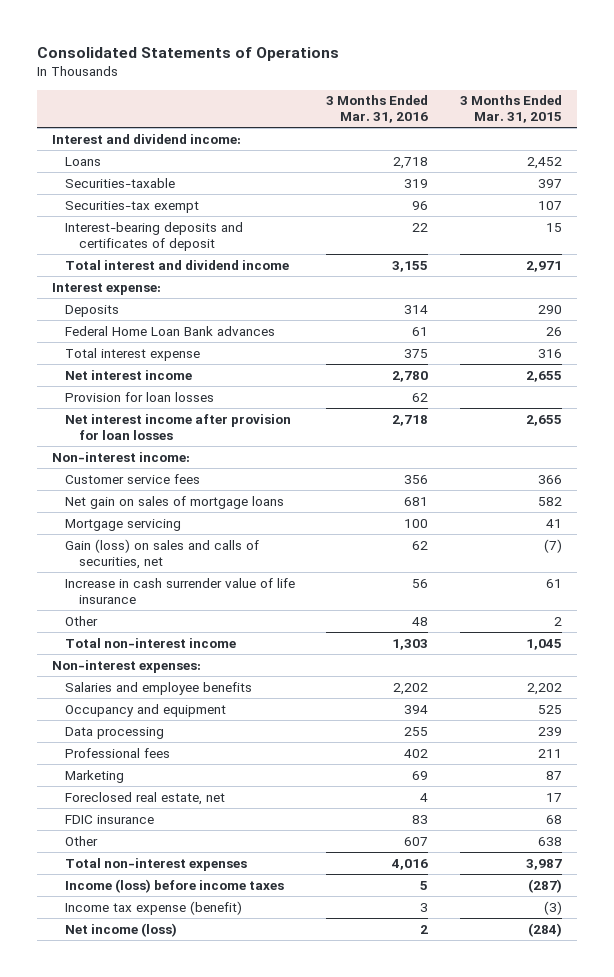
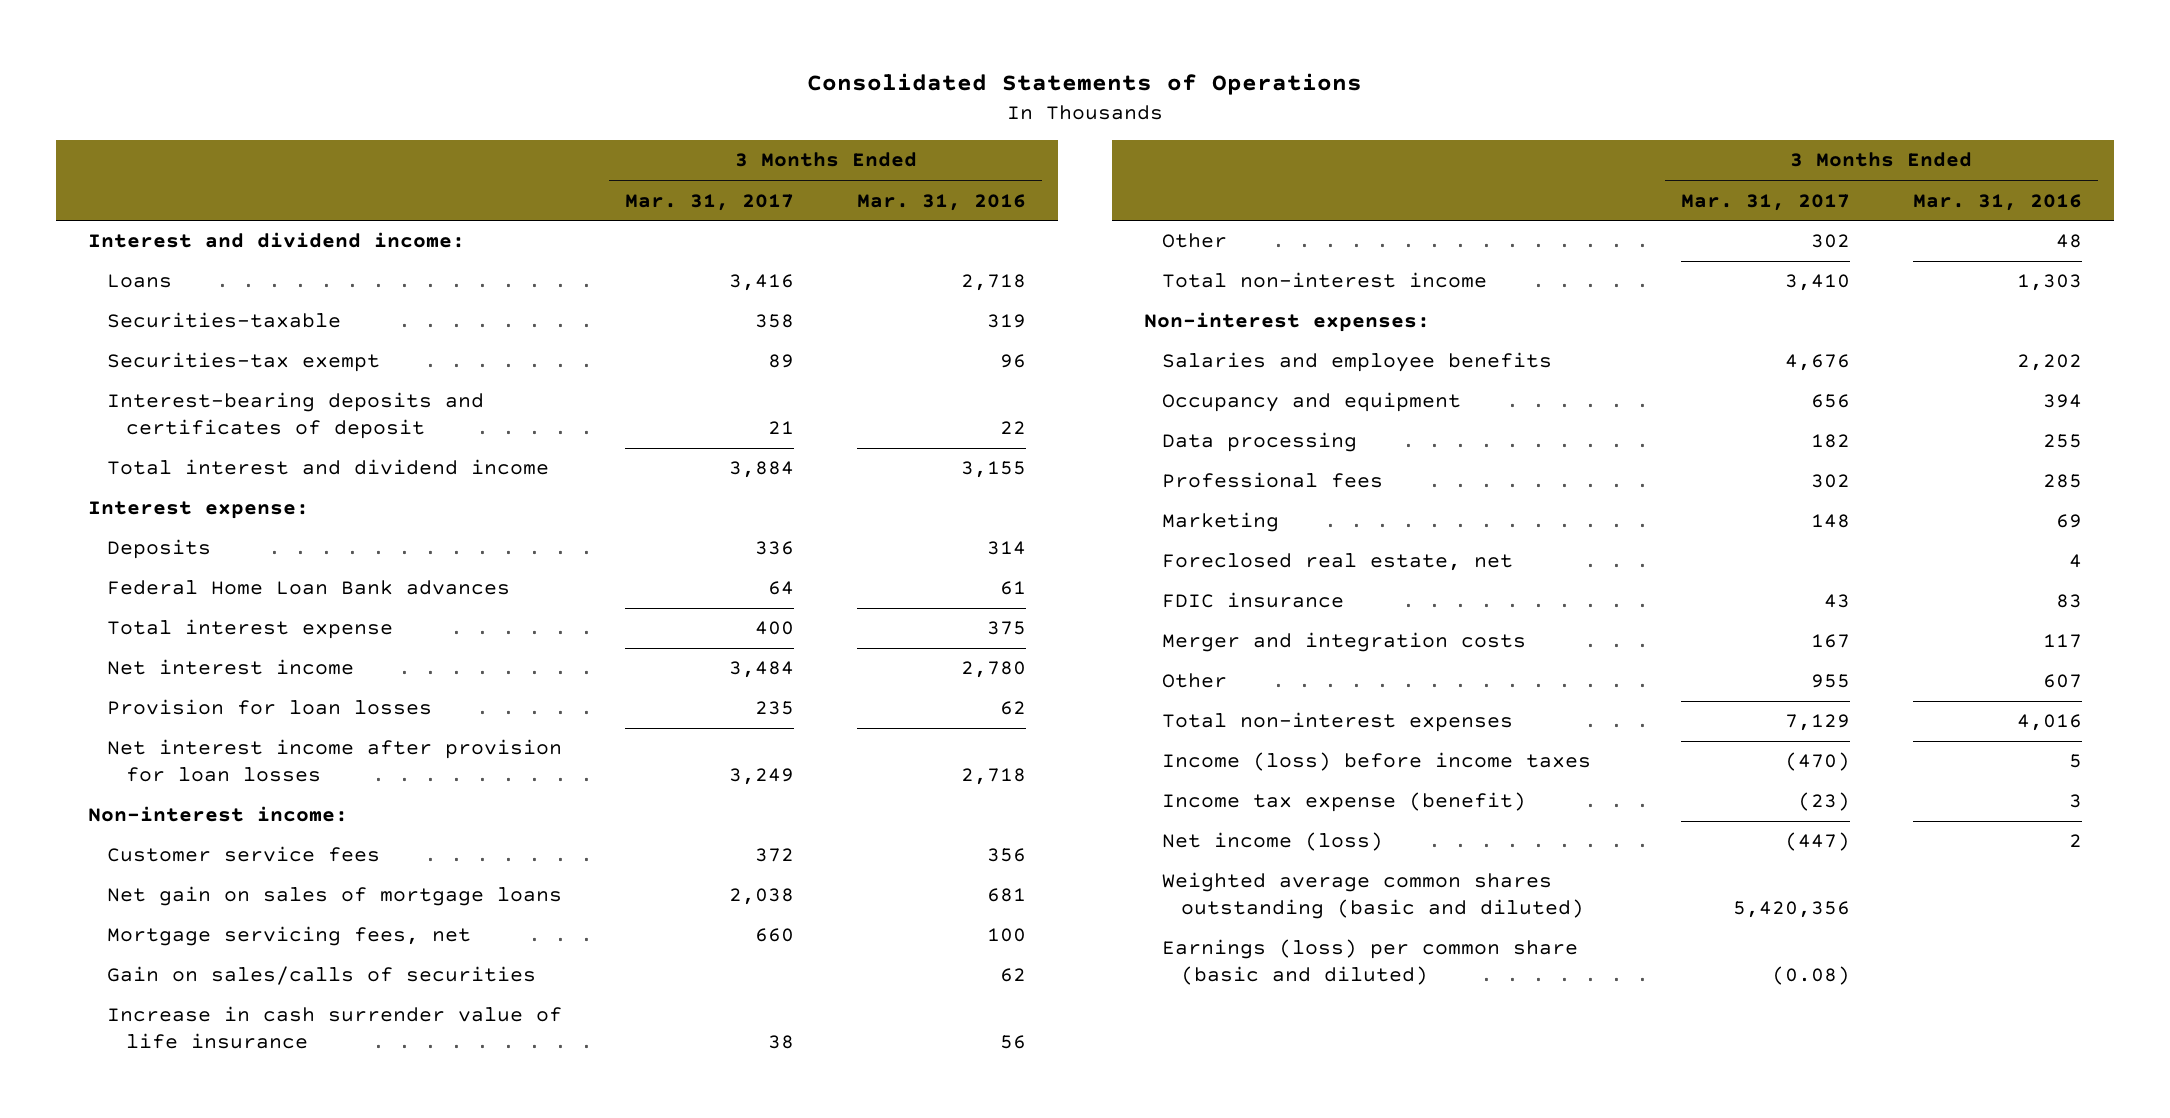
[459,95,562,124] 3 Months Ended Mar. 31, 2015 -> none
none -> [625,193,795,211] Mar. 31, 2017
[65,518,182,531] Mortgage servicing -> [106,926,471,947] Mortgage servicing fees, net
[65,538,260,569] Gain (loss) on sales and calls of securities, net -> [106,966,536,986] Gain on sales/calls of securities
[404,748,429,758] 402 -> [2043,474,2083,489] 285
none -> [1162,632,1527,653] Merger and integration costs
none -> [1162,872,1585,920] Weighted average common shares outstanding (basic and diluted)
none -> [1162,939,1579,986] Earnings (loss) per common share (basic and diluted)

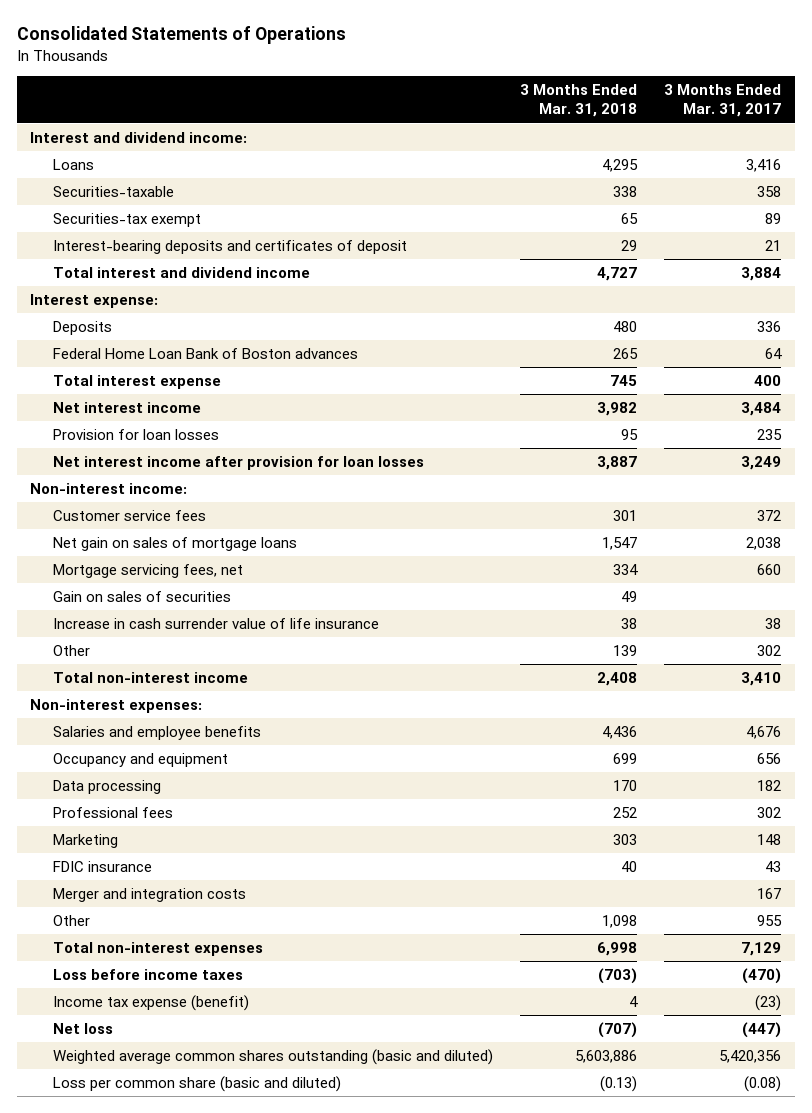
[857,193,1027,211] Mar. 31, 2016 -> none
none -> [520,83,638,118] 3 Months Ended Mar. 31, 2018
[106,580,510,596] Federal Home Loan Bank advances -> [52,348,358,360] Federal Home Loan Bank of Boston advances
[106,966,536,986] Gain on sales/calls of securities -> [52,591,231,603] Gain on sales of securities
[1162,553,1514,572] Foreclosed real estate, net -> none
[1162,752,1592,772] Income (loss) before income taxes -> [52,969,243,981] Loss before income taxes
[1162,832,1384,852] Net income (loss) -> [52,1023,113,1035] Net loss
[1162,939,1579,986] Earnings (loss) per common share (basic and diluted) -> [52,1076,341,1093] Loss per common share (basic and diluted)

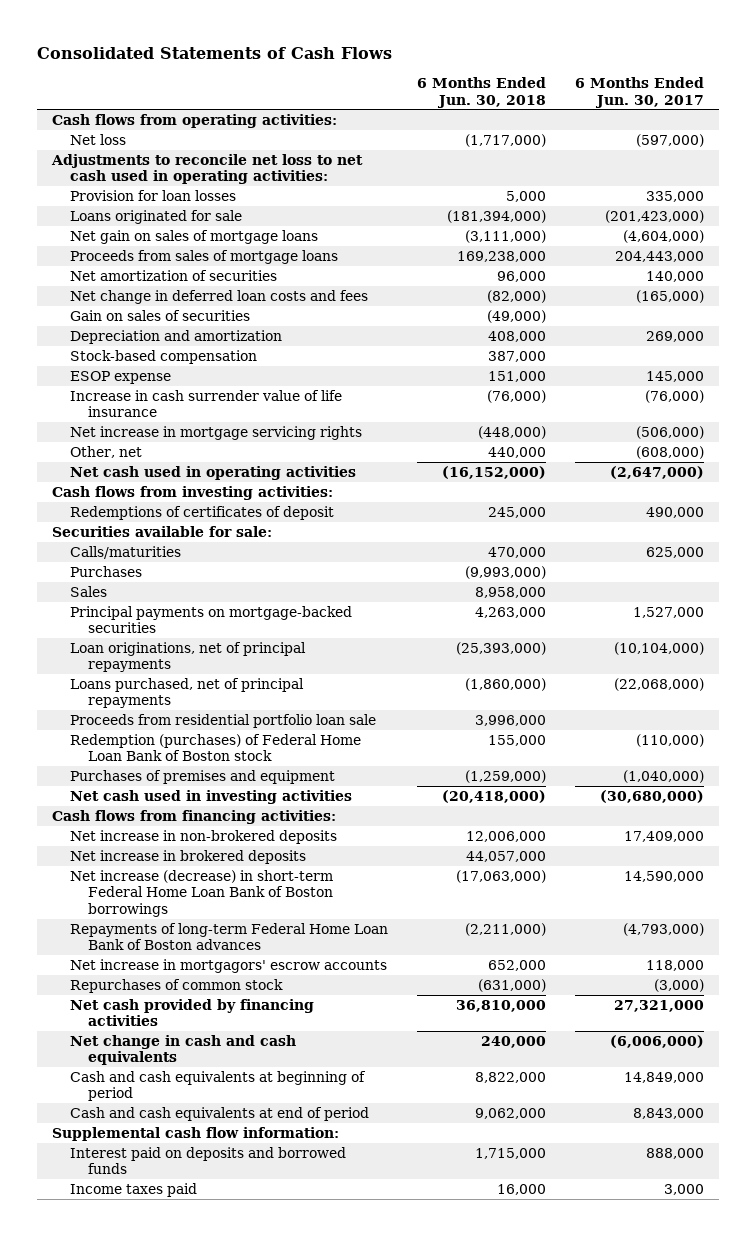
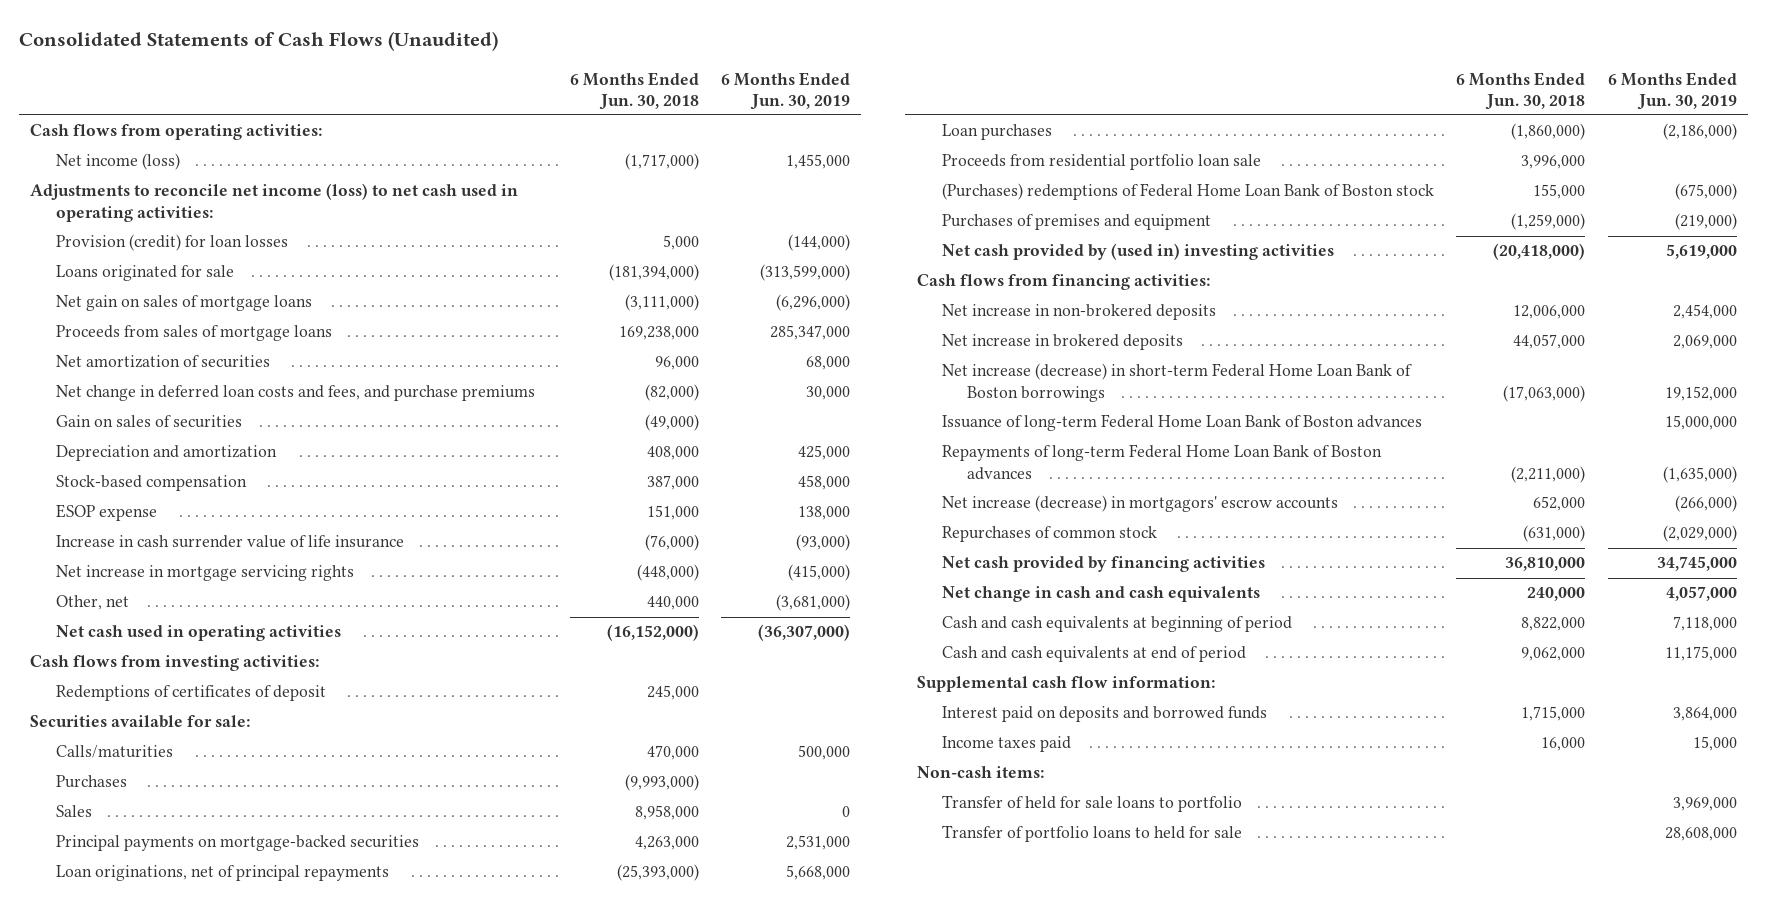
[37,47,393,60] Consolidated Statements of Cash Flows -> [19,31,499,52] Consolidated Statements of Cash Flows (Unaudited)
[575,77,705,108] 6 Months Ended Jun. 30, 2017 -> none
none -> [721,71,851,110] 6 Months Ended Jun. 30, 2019
[70,134,127,146] Net loss -> [55,153,180,171] Net income (loss)
[50,154,363,185] Adjustments to reconcile net loss to net cash used in operating activities: -> [30,183,519,222] Adjustments to reconcile net income (loss) to net cash used in operating activities:
[70,190,237,202] Provision for loan losses -> [55,234,288,252] Provision (credit) for loan losses
[70,290,369,305] Net change in deferred loan costs and fees -> [55,385,535,402] Net change in deferred loan costs and fees, and purchase premiums
[70,678,305,709] Loans purchased, net of principal repayments -> [941,124,1052,141] Loan purchases
[70,734,362,762] Redemption (purchases) of Federal Home Loan Bank of Boston stock -> [941,183,1434,201] (Purchases) redemptions of Federal Home Loan Bank of Boston stock
[70,790,353,805] Net cash used in investing activities -> [941,243,1334,261] Net cash provided by (used in) investing activities
none -> [941,414,1422,432] Issuance of long-term Federal Home Loan Bank of Boston advances
[70,959,388,974] Net increase in mortgagors' escrow accounts -> [941,495,1338,513] Net increase (decrease) in mortgagors' escrow accounts
none -> [916,766,1044,779] Non-cash items:
none -> [941,795,1242,813] Transfer of held for sale loans to portfolio
none -> [941,825,1242,843] Transfer of portfolio loans to held for sale

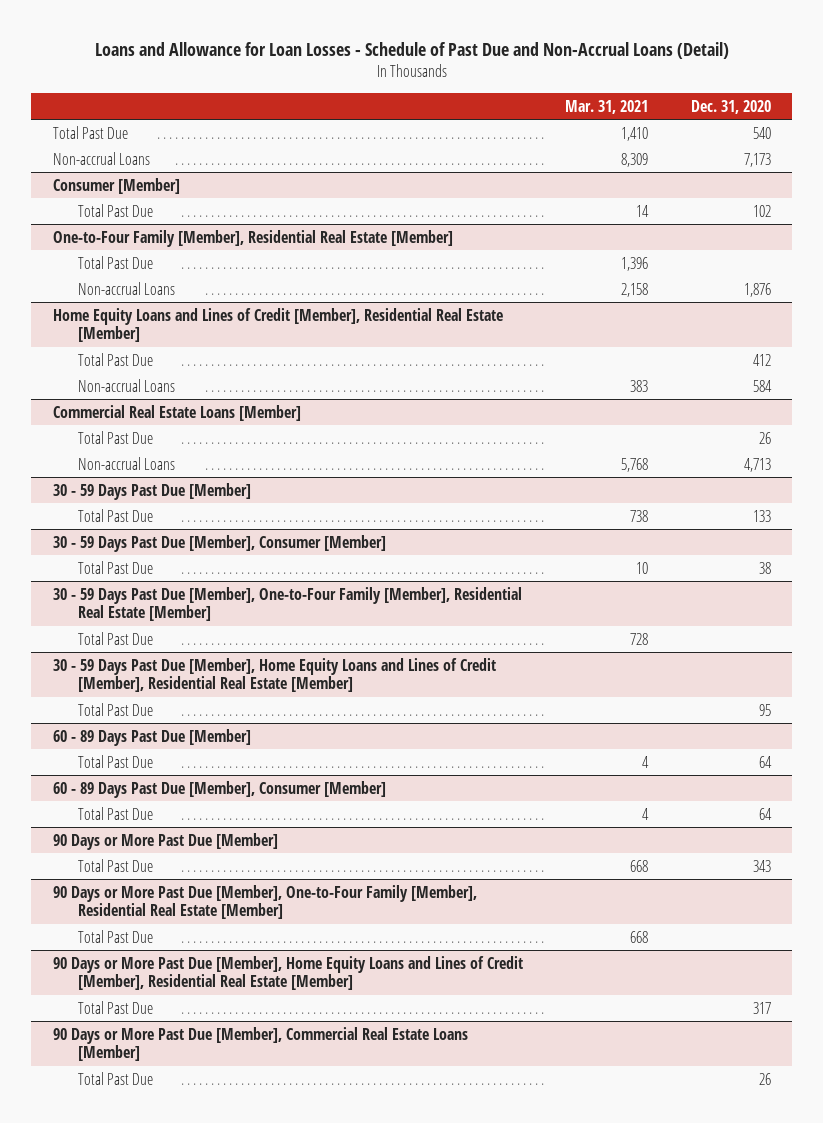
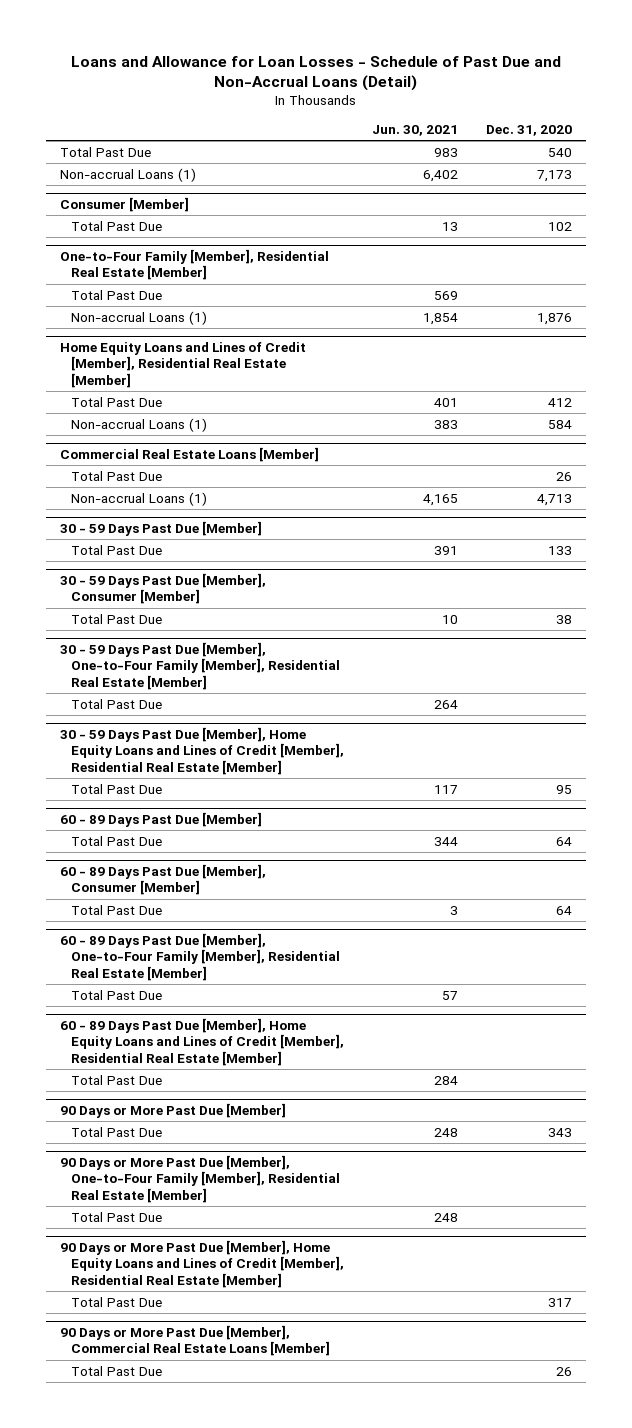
[565,99,649,114] Mar. 31, 2021 -> none
none -> [372,125,459,137] Jun. 30, 2021
[52,151,150,165] Non-accrual Loans -> [59,167,196,182] Non-accrual Loans (1)
[77,281,175,295] Non-accrual Loans -> [71,310,208,325] Non-accrual Loans (1)
[77,378,175,392] Non-accrual Loans -> [71,417,208,432] Non-accrual Loans (1)
[77,456,175,470] Non-accrual Loans -> [71,491,208,506] Non-accrual Loans (1)
none -> [59,932,341,981] 60 - 89 Days Past Due [Member], One-to-Four Family [Member], Residential Real Estate [Member]
none -> [71,989,163,1000] Total Past Due
none -> [59,1017,345,1066] 60 - 89 Days Past Due [Member], Home Equity Loans and Lines of Credit [Member], Residential Real Estate [Member]
none -> [71,1074,163,1085] Total Past Due

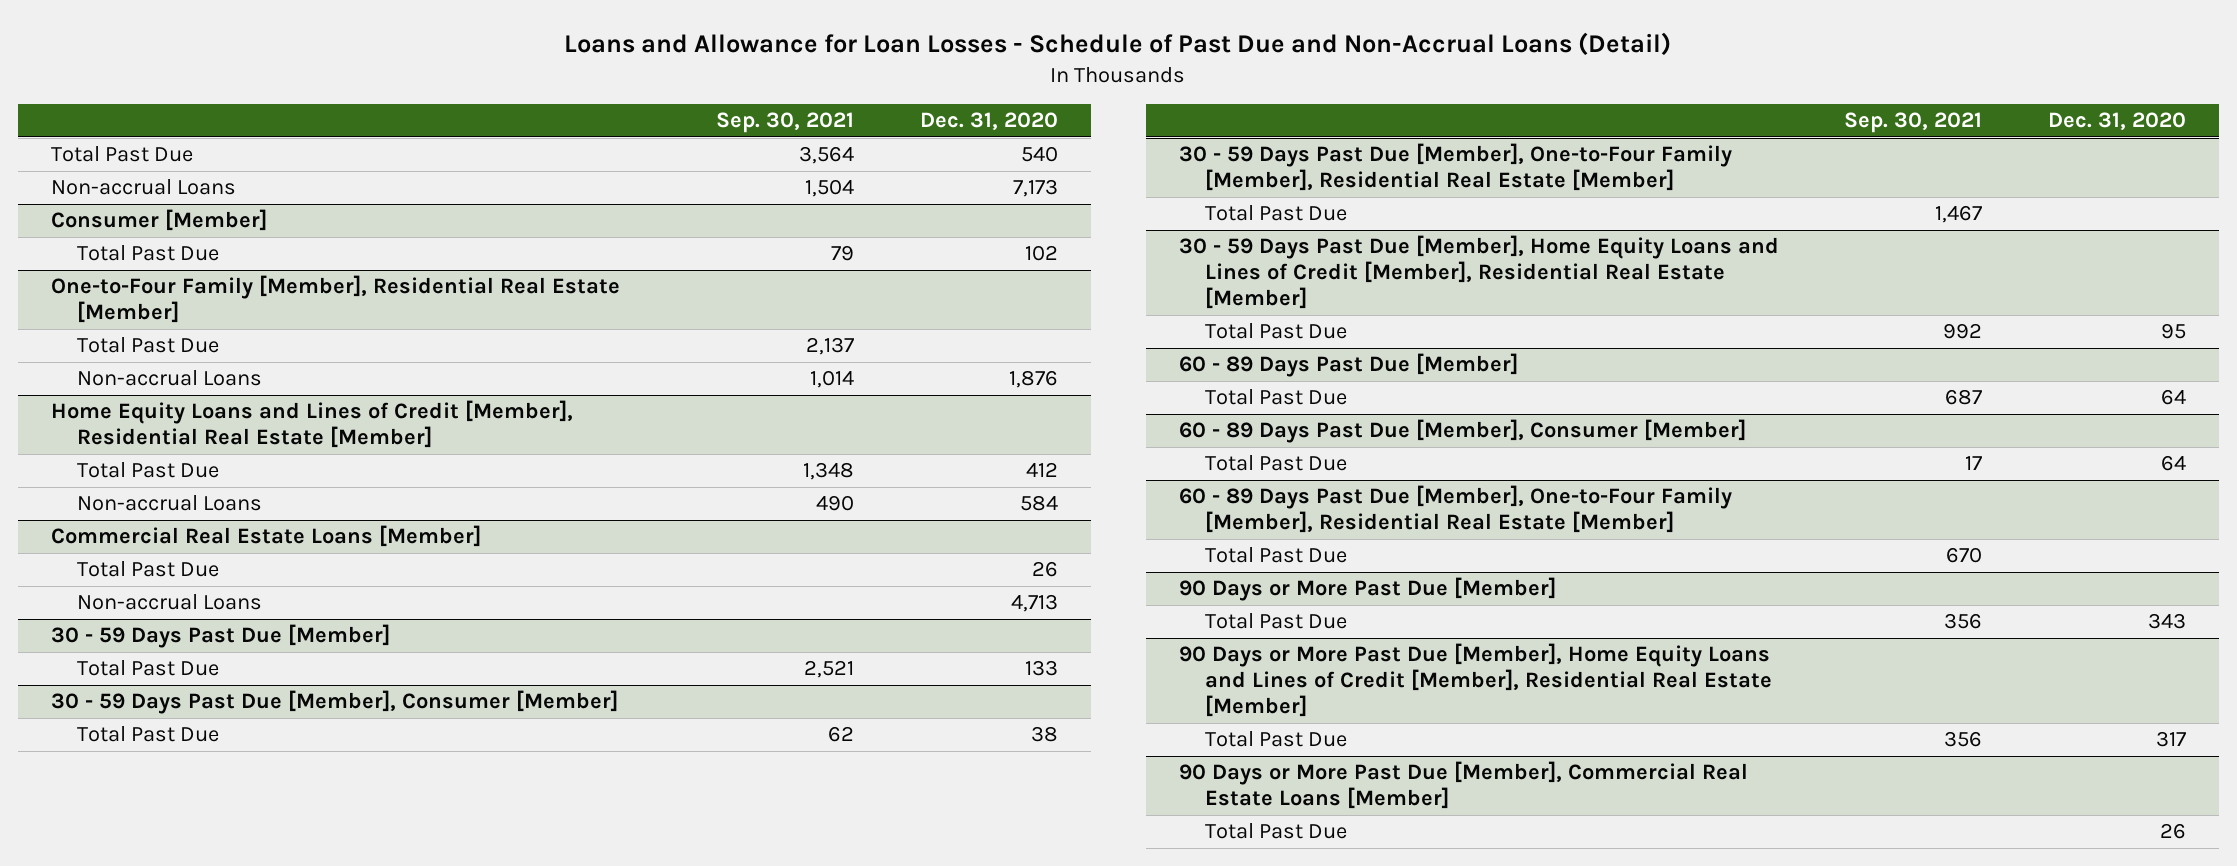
[372,125,459,137] Jun. 30, 2021 -> none
none -> [716,112,855,134] Sep. 30, 2021
[59,167,196,182] Non-accrual Loans (1) -> [50,179,236,196] Non-accrual Loans
[71,310,208,325] Non-accrual Loans (1) -> [76,370,262,387] Non-accrual Loans
[71,417,208,432] Non-accrual Loans (1) -> [76,495,262,512] Non-accrual Loans
[71,491,208,506] Non-accrual Loans (1) -> [76,594,262,611] Non-accrual Loans
[59,1017,345,1066] 60 - 89 Days Past Due [Member], Home Equity Loans and Lines of Credit [Member], Residential Real Estate [Member] -> none
[71,1074,163,1085] Total Past Due -> none
[59,1154,341,1203] 90 Days or More Past Due [Member], One-to-Four Family [Member], Residential Real Estate [Member] -> none
[71,1211,163,1222] Total Past Due -> none

